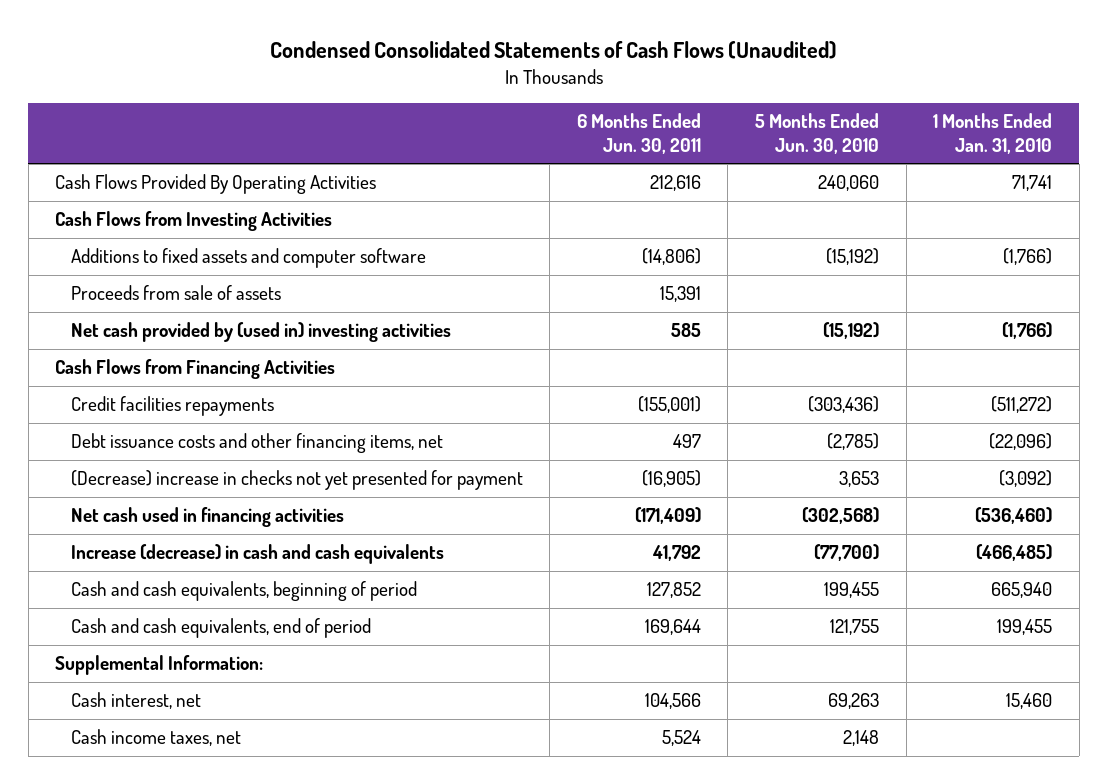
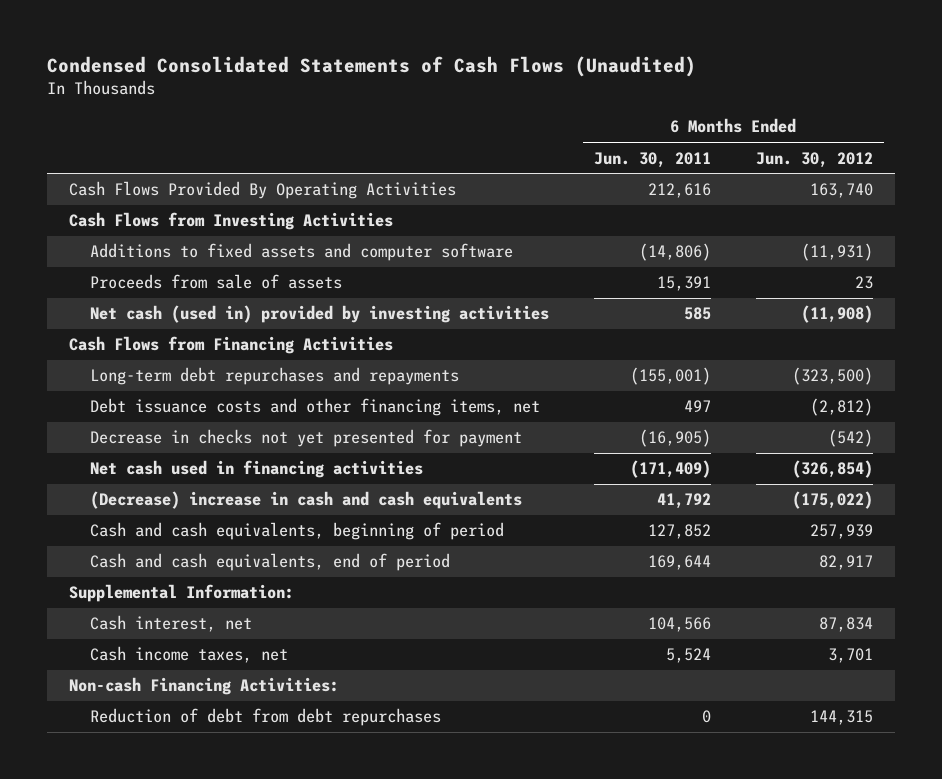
[754,113,879,154] 5 Months Ended Jun. 30, 2010 -> none
[933,113,1053,154] 1 Months Ended Jan. 31, 2010 -> none
none -> [755,151,873,168] Jun. 30, 2012
[70,322,451,343] Net cash provided by (used in) investing activities -> [90,305,550,324] Net cash (used in) provided by investing activities
[70,396,274,417] Credit facilities repayments -> [90,367,460,386] Long-term debt repurchases and repayments
[70,470,523,491] (Decrease) increase in checks not yet presented for payment -> [90,429,523,448] Decrease in checks not yet presented for payment
[70,544,444,565] Increase (decrease) in cash and cash equivalents -> [90,491,523,510] (Decrease) increase in cash and cash equivalents
none -> [68,677,339,696] Non-cash Financing Activities:
none -> [90,708,442,727] Reduction of debt from debt repurchases

